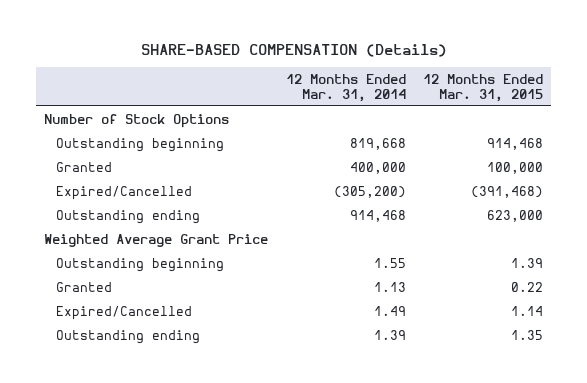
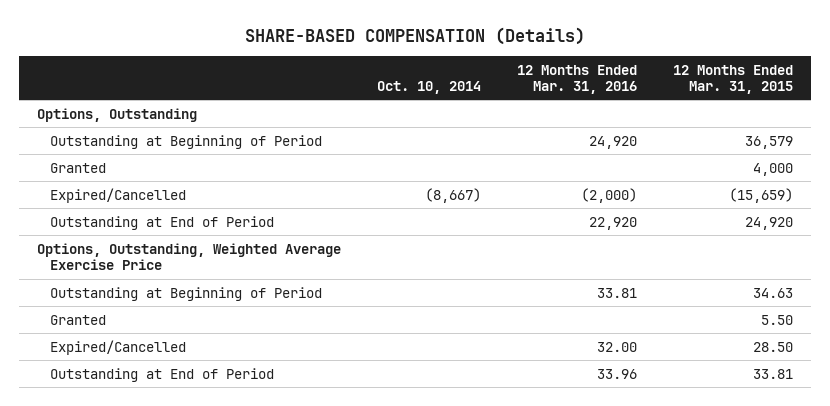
[285,74,406,102] 12 Months Ended Mar. 31, 2014 -> none
none -> [377,80,482,94] Oct. 10, 2014
none -> [517,64,638,94] 12 Months Ended Mar. 31, 2016
[55,209,200,224] Outstanding ending -> none
[55,329,200,344] Outstanding ending -> none
[44,113,230,128] Number of Stock Options -> [37,107,198,122] Options, Outstanding
[55,137,224,152] Outstanding beginning -> [50,134,323,149] Outstanding at Beginning of Period
[486,137,543,150] 914,468 -> [744,135,793,149] 36,579
[486,161,543,174] 100,000 -> [752,162,793,176] 4,000
[470,185,543,198] (391,468) -> [728,187,793,203] (15,659)
none -> [50,215,275,230] Outstanding at End of Period
[44,233,269,247] Weighted Average Grant Price -> [37,242,342,271] Options, Outstanding, Weighted Average Exercise Price
[55,257,224,272] Outstanding beginning -> [50,286,323,301] Outstanding at Beginning of Period
[510,257,543,268] 1.39 -> [752,287,793,298] 34.63
[510,281,543,292] 0.22 -> [760,314,793,325] 5.50
[510,305,543,316] 1.14 -> [752,341,793,352] 28.50
none -> [50,367,275,382] Outstanding at End of Period

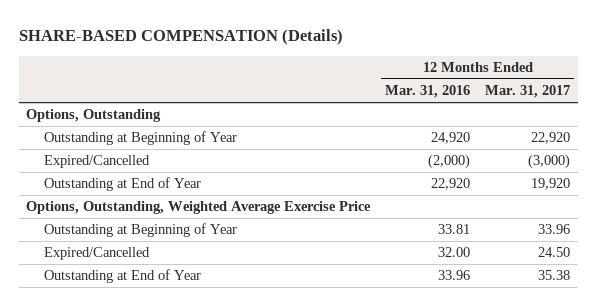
[377,80,482,94] Oct. 10, 2014 -> none
[672,64,793,94] 12 Months Ended Mar. 31, 2015 -> none
none -> [485,85,571,99] Mar. 31, 2017
[50,162,107,173] Granted -> none
[50,134,323,149] Outstanding at Beginning of Period -> [43,131,237,146] Outstanding at Beginning of Year
[50,215,275,230] Outstanding at End of Period -> [43,177,201,192] Outstanding at End of Year
[50,314,107,325] Granted -> none
[50,286,323,301] Outstanding at Beginning of Period -> [43,223,237,238] Outstanding at Beginning of Year
[50,367,275,382] Outstanding at End of Period -> [43,269,201,284] Outstanding at End of Year

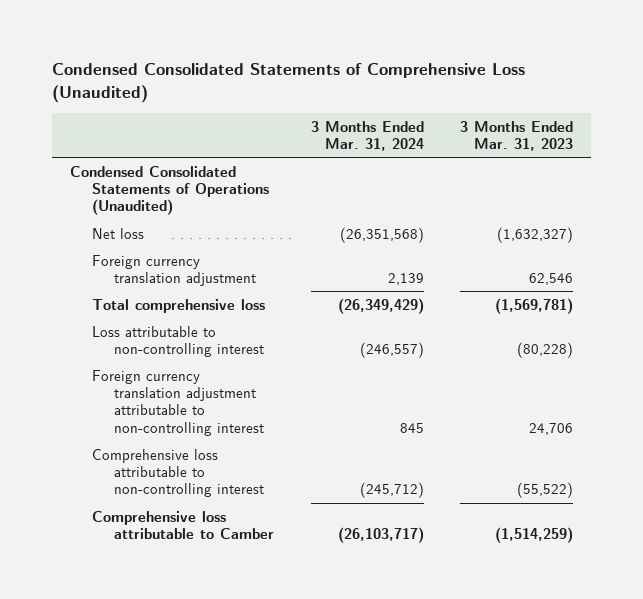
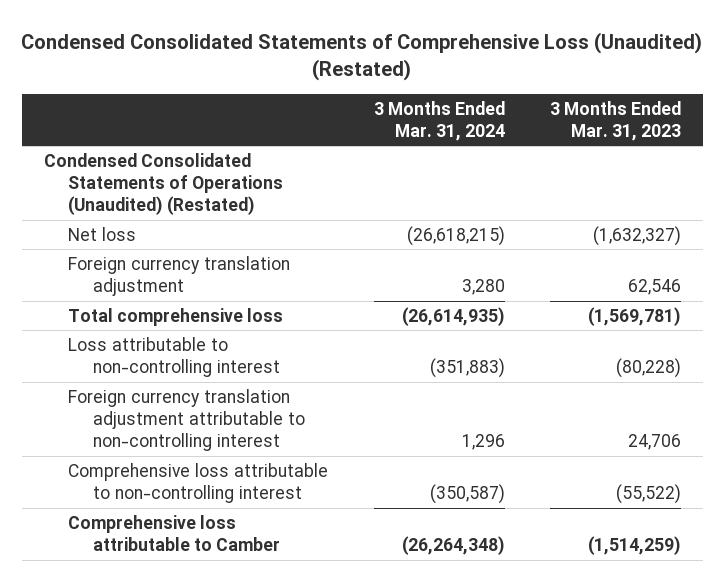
[51,62,525,104] Condensed Consolidated Statements of Comprehensive Loss (Unaudited) -> [21,31,703,82] Condensed Consolidated Statements of Comprehensive Loss (Unaudited) (Restated)
[69,165,270,216] Condensed Consolidated Statements of Operations (Unaudited) -> [44,152,284,216] Condensed Consolidated Statements of Operations (Unaudited) (Restated)
[339,226,424,243] (26,351,568) -> [406,225,505,246] (26,618,215)
[387,273,424,286] 2,139 -> [461,279,505,296] 3,280
[337,297,424,314] (26,349,429) -> [401,306,505,326] (26,614,935)
[359,342,424,359] (246,557) -> [429,358,505,379] (351,883)
[399,422,424,433] 845 -> [461,434,505,451] 1,296
[359,482,424,499] (245,712) -> [429,484,505,505] (350,587)
[337,527,424,544] (26,103,717) -> [401,536,505,556] (26,264,348)

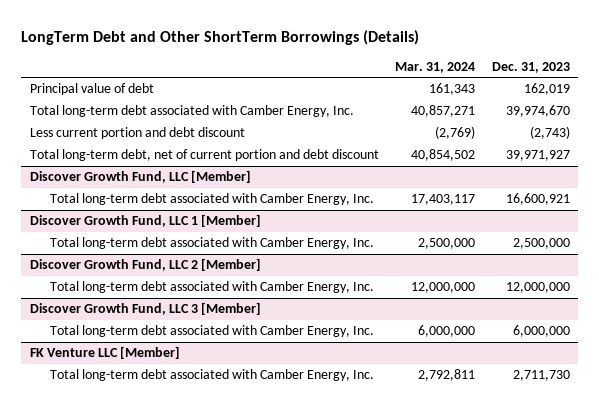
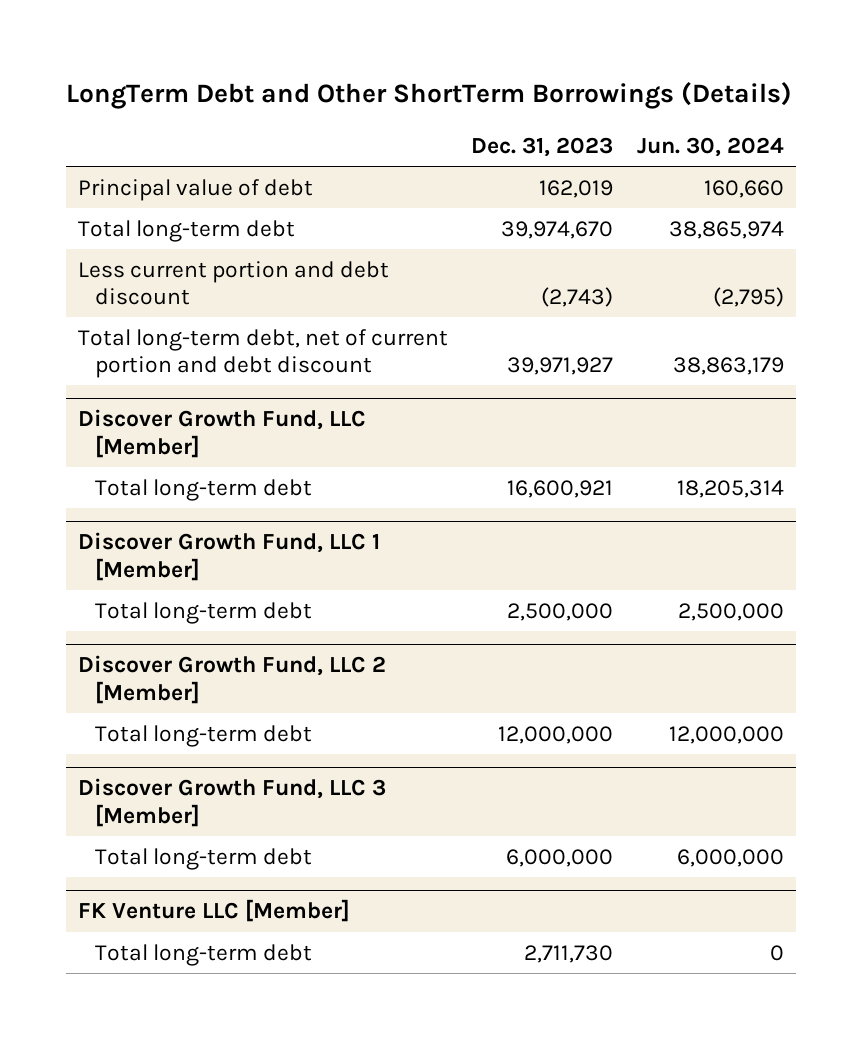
[395,61,476,73] Mar. 31, 2024 -> none
none -> [636,136,784,157] Jun. 30, 2024
[29,105,354,118] Total long-term debt associated with Camber Energy, Inc. -> [77,219,295,242] Total long-term debt
[50,193,375,206] Total long-term debt associated with Camber Energy, Inc. -> [94,478,312,501] Total long-term debt
[50,237,375,250] Total long-term debt associated with Camber Energy, Inc. -> [94,601,312,624] Total long-term debt
[50,281,375,294] Total long-term debt associated with Camber Energy, Inc. -> [94,724,312,747] Total long-term debt
[50,325,375,338] Total long-term debt associated with Camber Energy, Inc. -> [94,847,312,870] Total long-term debt
[50,369,375,382] Total long-term debt associated with Camber Energy, Inc. -> [94,943,312,966] Total long-term debt

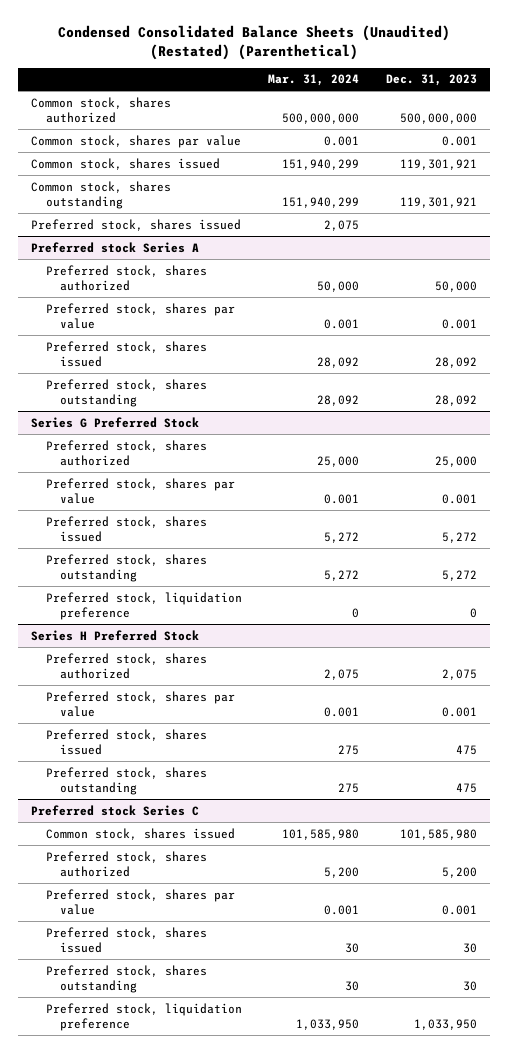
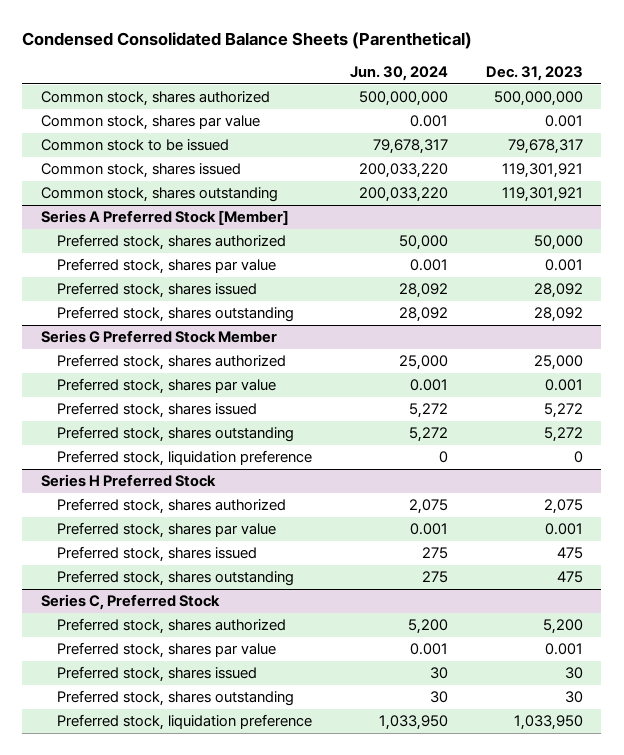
[57,24,450,60] Condensed Consolidated Balance Sheets (Unaudited) (Restated) (Parenthetical) -> [22,32,473,50] Condensed Consolidated Balance Sheets (Parenthetical)
[268,74,360,87] Mar. 31, 2024 -> none
none -> [349,66,448,82] Jun. 30, 2024
none -> [41,139,230,152] Common stock to be issued
[31,218,242,231] Preferred stock, shares issued -> none
[31,241,200,253] Preferred stock Series A -> [41,210,290,226] Series A Preferred Stock [Member]
[31,416,200,428] Series G Preferred Stock -> [41,330,278,344] Series G Preferred Stock Member
[45,827,235,840] Common stock, shares issued -> none
[31,804,200,816] Preferred stock Series C -> [41,594,221,611] Series C, Preferred Stock

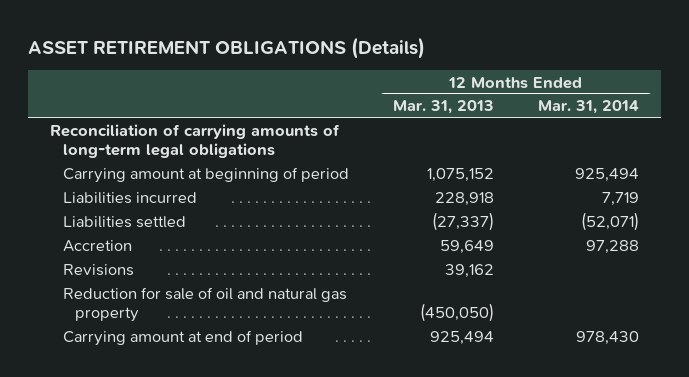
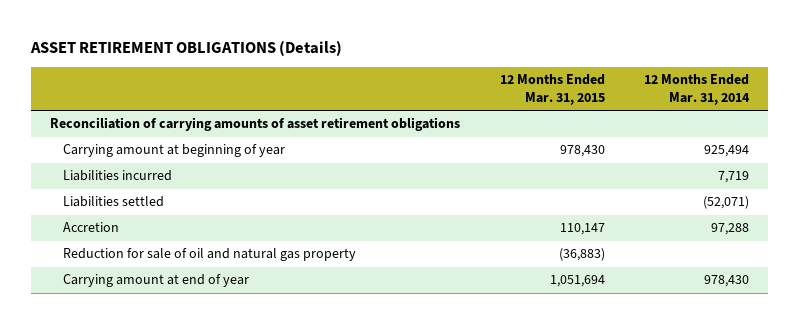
[392,100,494,115] Mar. 31, 2013 -> none
none -> [499,74,605,106] 12 Months Ended Mar. 31, 2015
[50,124,341,159] Reconciliation of carrying amounts of long-term legal obligations -> [50,117,461,132] Reconciliation of carrying amounts of asset retirement obligations
[62,167,349,184] Carrying amount at beginning of period -> [62,144,285,158] Carrying amount at beginning of year
[62,264,134,277] Revisions -> none
[62,330,303,347] Carrying amount at end of period -> [62,274,249,288] Carrying amount at end of year

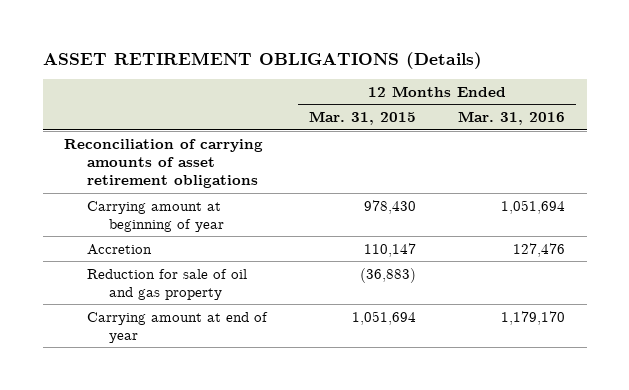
[643,74,750,106] 12 Months Ended Mar. 31, 2014 -> none
none -> [458,111,566,126] Mar. 31, 2016
[62,170,172,182] Liabilities incurred -> none
[62,196,164,208] Liabilities settled -> none
[62,248,356,262] Reduction for sale of oil and natural gas property -> [86,268,247,300] Reduction for sale of oil and gas property

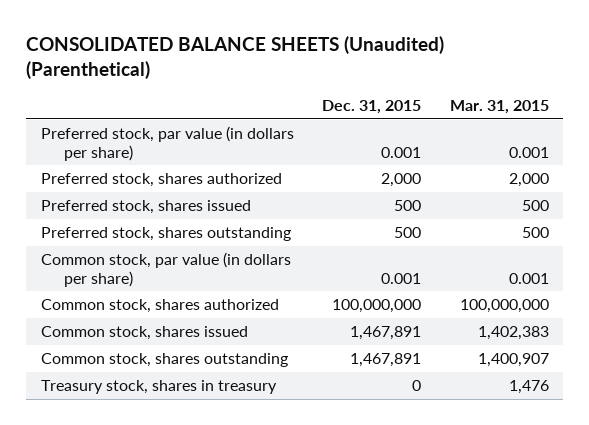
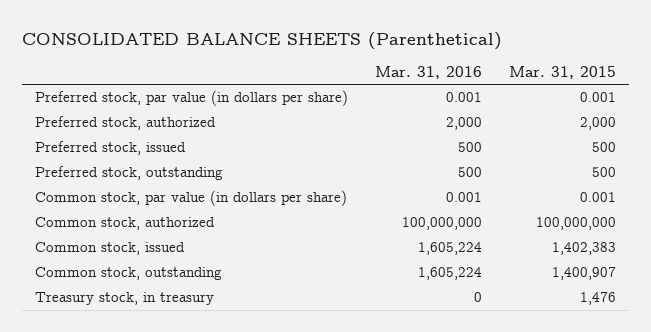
[26,36,445,79] CONSOLIDATED BALANCE SHEETS (Unaudited) (Parenthetical) -> [21,31,502,50] CONSOLIDATED BALANCE SHEETS (Parenthetical)
[322,100,422,115] Dec. 31, 2015 -> none
none -> [375,66,483,80] Mar. 31, 2016
[40,173,282,188] Preferred stock, shares authorized -> [35,116,217,131] Preferred stock, authorized
[40,200,251,215] Preferred stock, shares issued -> [35,141,187,156] Preferred stock, issued
[40,227,291,242] Preferred stock, shares outstanding -> [35,166,224,181] Preferred stock, outstanding
[40,299,279,314] Common stock, shares authorized -> [35,217,216,231] Common stock, authorized
[40,326,248,341] Common stock, shares issued -> [35,242,186,256] Common stock, issued
[40,353,288,368] Common stock, shares outstanding -> [35,267,223,281] Common stock, outstanding
[40,380,277,395] Treasury stock, shares in treasury -> [35,292,215,306] Treasury stock, in treasury

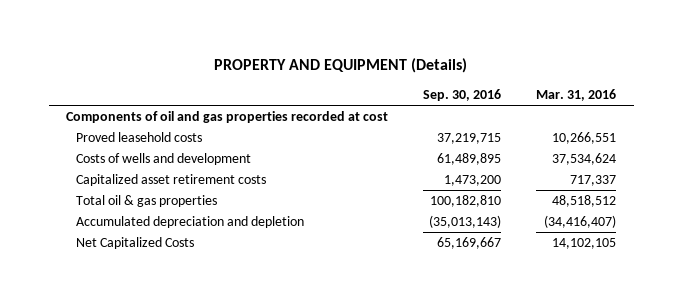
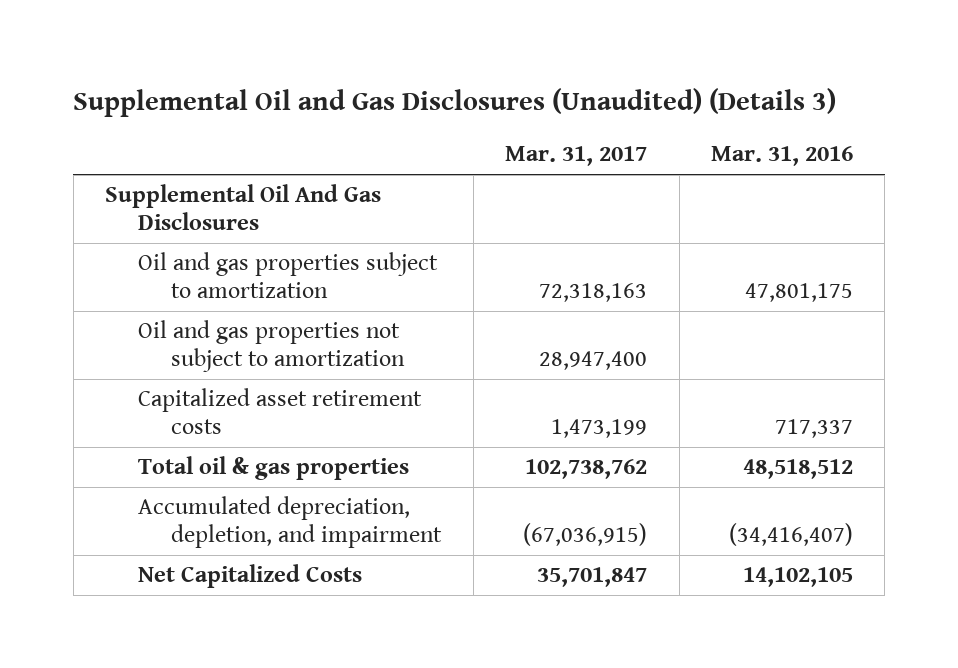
[214,58,468,74] PROPERTY AND EQUIPMENT (Details) -> [73,88,837,118] Supplemental Oil and Gas Disclosures (Unaudited) (Details 3)
[423,89,502,102] Sep. 30, 2016 -> none
none -> [505,146,648,167] Mar. 31, 2017
[66,111,389,124] Components of oil and gas properties recorded at cost -> none
[76,132,203,143] Proved leasehold costs -> none
[76,153,252,166] Costs of wells and development -> none
none -> [105,184,382,231] Supplemental Oil And Gas Disclosures
none -> [138,252,439,299] Oil and gas properties subject to amortization
none -> [138,320,406,373] Oil and gas properties not subject to amortization
[76,216,305,229] Accumulated depreciation and depletion -> [138,496,443,549] Accumulated depreciation, depletion, and impairment

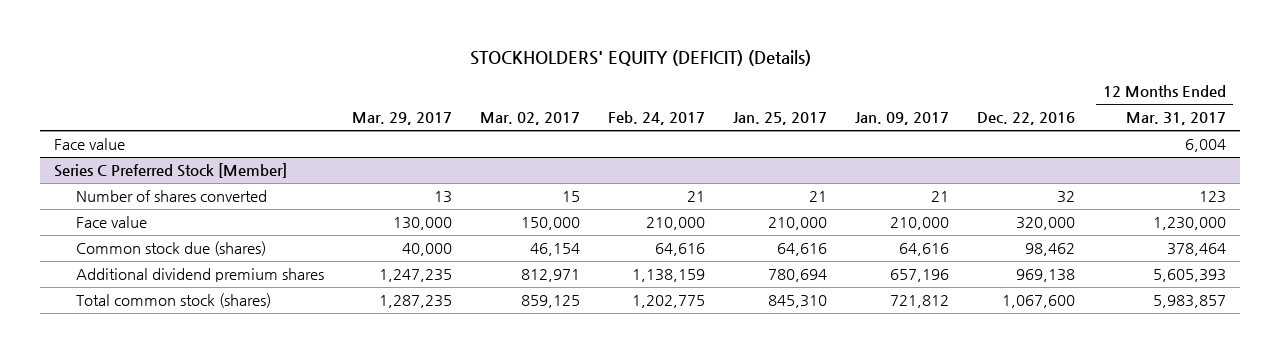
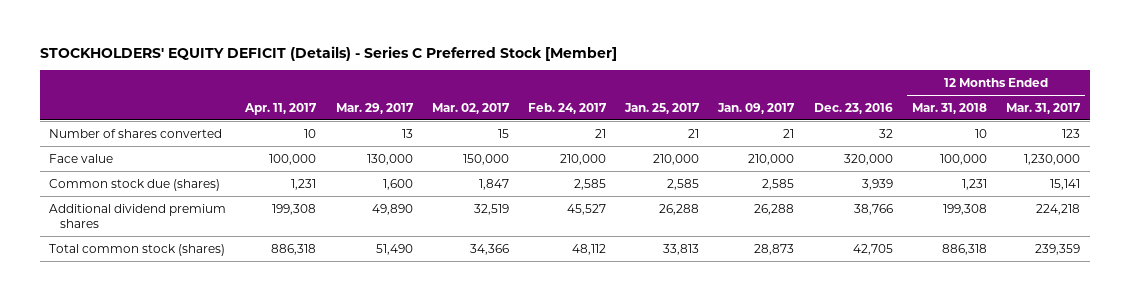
[470,49,812,66] STOCKHOLDERS' EQUITY (DEFICIT) (Details) -> [39,46,617,62] STOCKHOLDERS' EQUITY DEFICIT (Details) - Series C Preferred Stock [Member]
[977,112,1076,126] Dec. 22, 2016 -> none
none -> [244,102,318,115] Apr. 11, 2017
none -> [813,102,893,114] Dec. 23, 2016
none -> [911,102,987,114] Mar. 31, 2018
[54,138,126,151] Face value -> none
[54,163,288,179] Series C Preferred Stock [Member] -> none
[401,243,452,257] 40,000 -> [382,178,413,190] 1,600
[529,243,580,257] 46,154 -> [478,178,509,190] 1,847
[655,243,706,257] 64,616 -> [574,178,607,190] 2,585
[777,243,828,257] 64,616 -> [667,178,700,190] 2,585
[899,243,950,257] 64,616 -> [762,178,795,190] 2,585
[1167,243,1227,257] 378,464 -> [1050,178,1081,190] 15,141
[378,269,452,283] 1,247,235 -> [371,203,413,215] 49,890
[520,269,580,283] 812,971 -> [473,203,509,215] 32,519
[632,269,706,283] 1,138,159 -> [567,203,607,215] 45,527
[768,269,828,283] 780,694 -> [659,203,700,215] 26,288
[890,269,950,283] 657,196 -> [754,203,795,215] 26,288
[1153,269,1227,283] 5,605,393 -> [1036,203,1081,215] 224,218
[378,295,452,309] 1,287,235 -> [375,243,413,255] 51,490
[520,295,580,309] 859,125 -> [469,243,509,255] 34,366
[632,295,706,309] 1,202,775 -> [572,243,607,255] 48,112
[768,295,828,309] 845,310 -> [663,243,700,255] 33,813
[890,295,950,309] 721,812 -> [754,243,795,255] 28,873
[1153,295,1227,309] 5,983,857 -> [1035,243,1081,255] 239,359

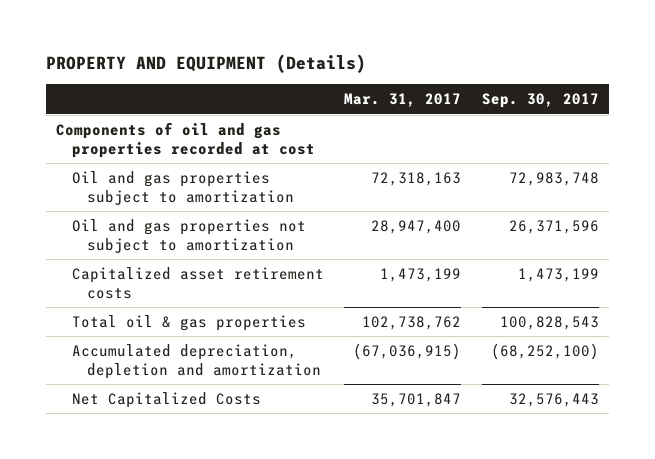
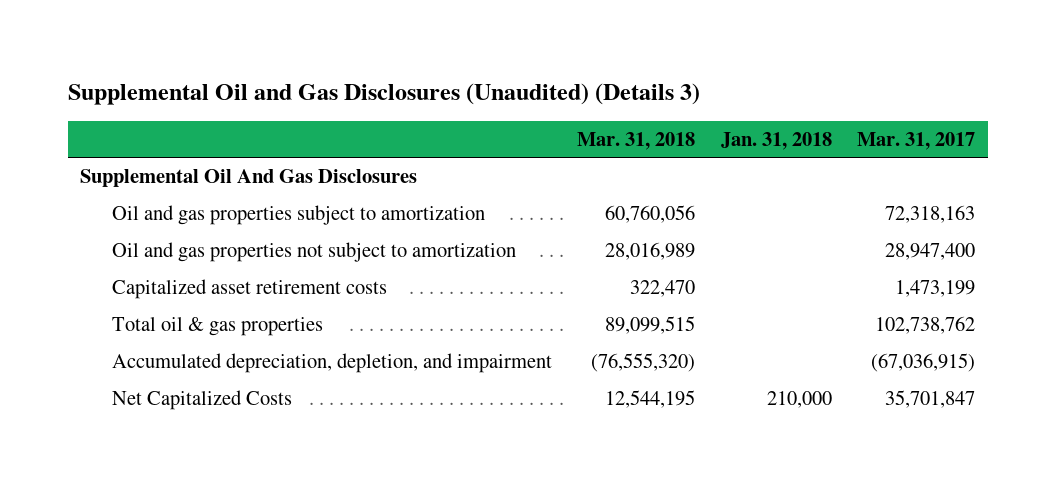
[45,54,366,74] PROPERTY AND EQUIPMENT (Details) -> [67,82,700,105] Supplemental Oil and Gas Disclosures (Unaudited) (Details 3)
[481,93,599,109] Sep. 30, 2017 -> none
none -> [577,131,696,150] Mar. 31, 2018
none -> [720,131,832,150] Jan. 31, 2018
[56,121,315,158] Components of oil and gas properties recorded at cost -> none
none -> [80,169,418,188] Supplemental Oil And Gas Disclosures
[71,343,322,379] Accumulated depreciation, depletion and amortization -> [111,353,552,374] Accumulated depreciation, depletion, and impairment

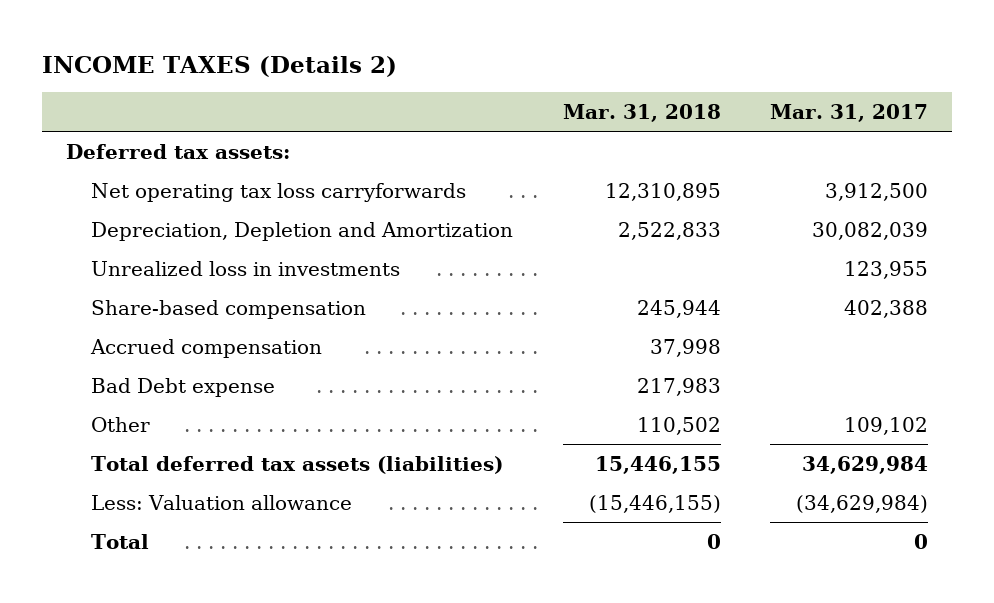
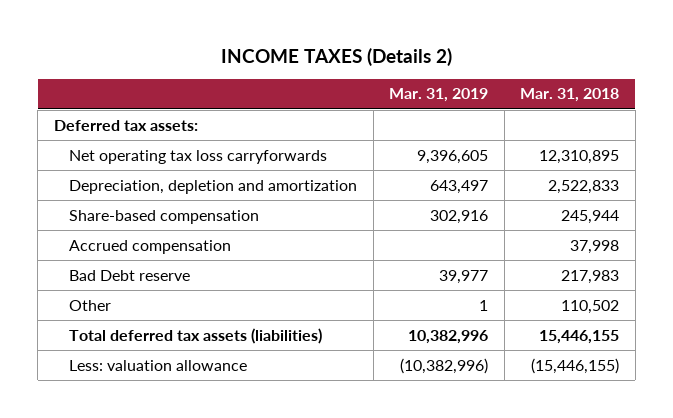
[769,104,928,123] Mar. 31, 2017 -> none
none -> [389,88,489,103] Mar. 31, 2019
[91,260,401,276] Unrealized loss in investments -> none
[91,221,514,241] Depreciation, Depletion and Amortization -> [69,179,358,194] Depreciation, depletion and amortization
[91,377,276,397] Bad Debt expense -> [69,269,191,281] Bad Debt reserve
[91,533,150,549] Total -> none
[91,494,353,510] Less: Valuation allowance -> [69,359,248,371] Less: valuation allowance

